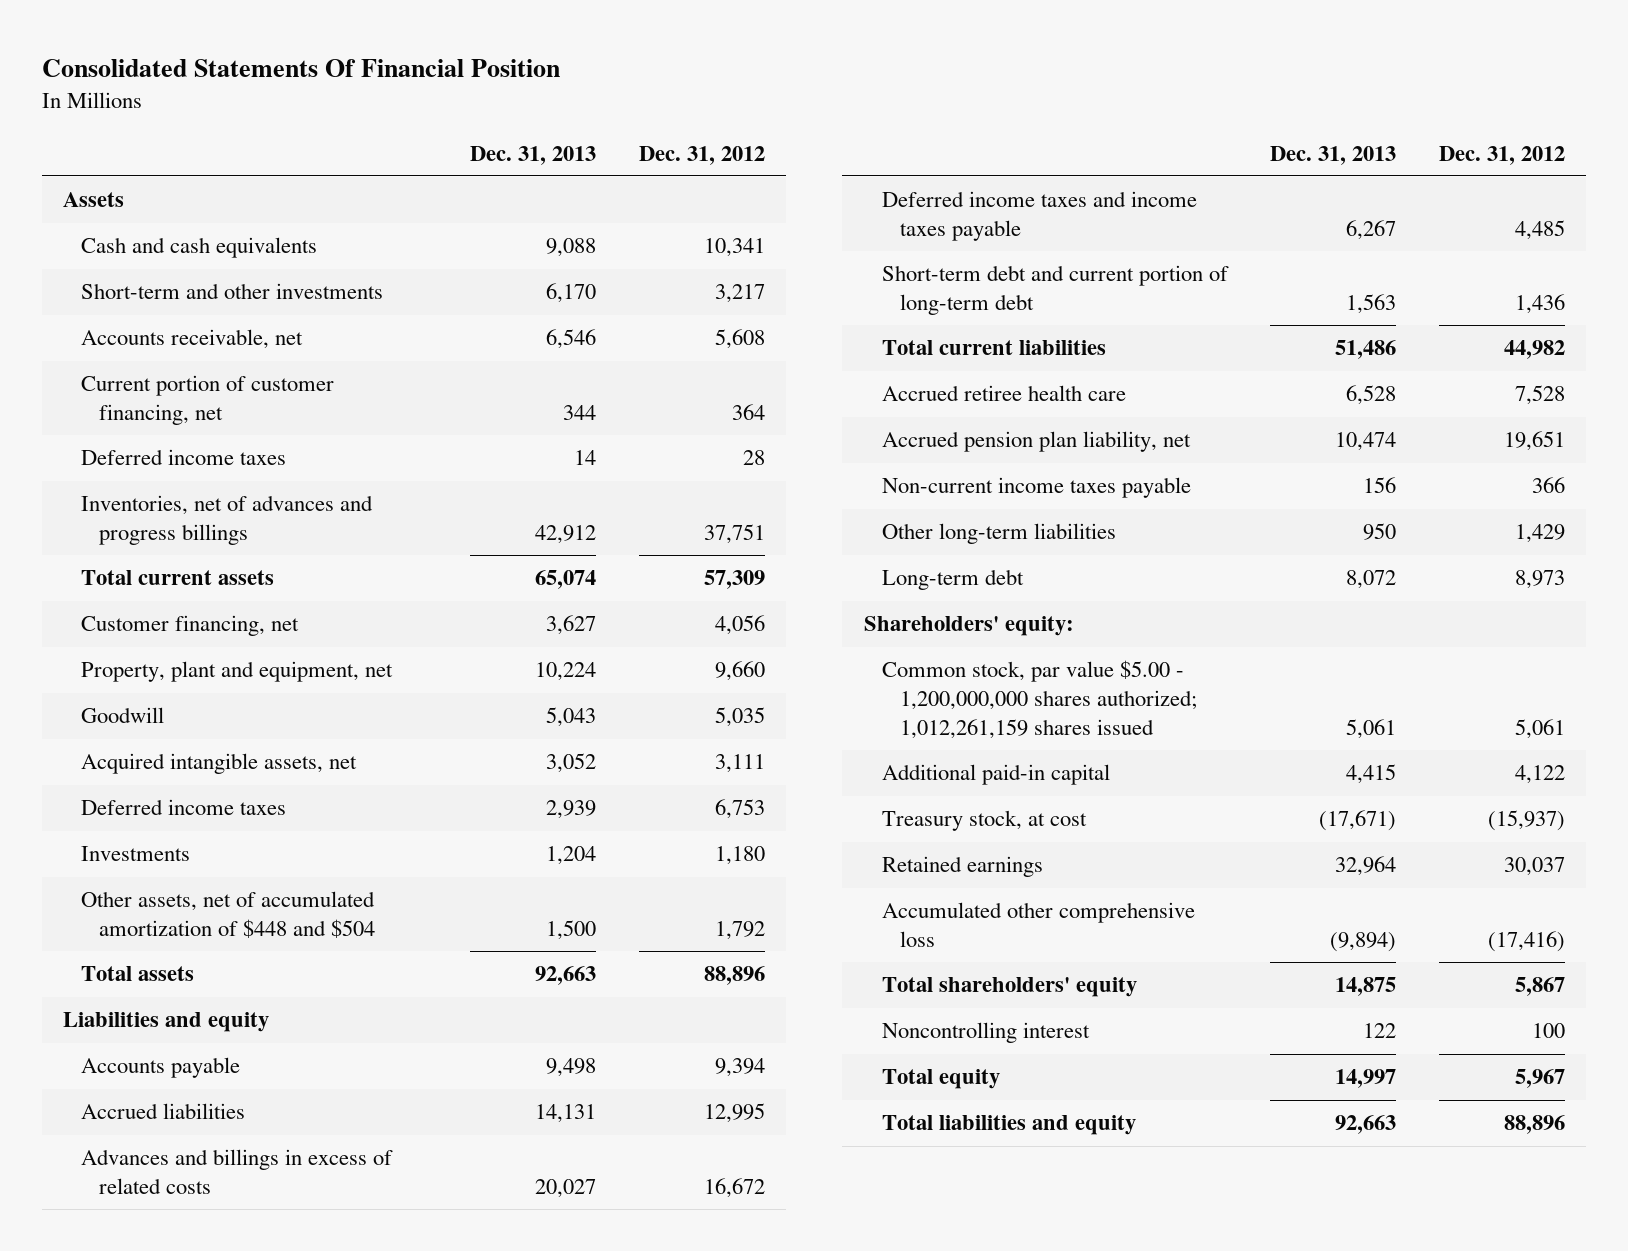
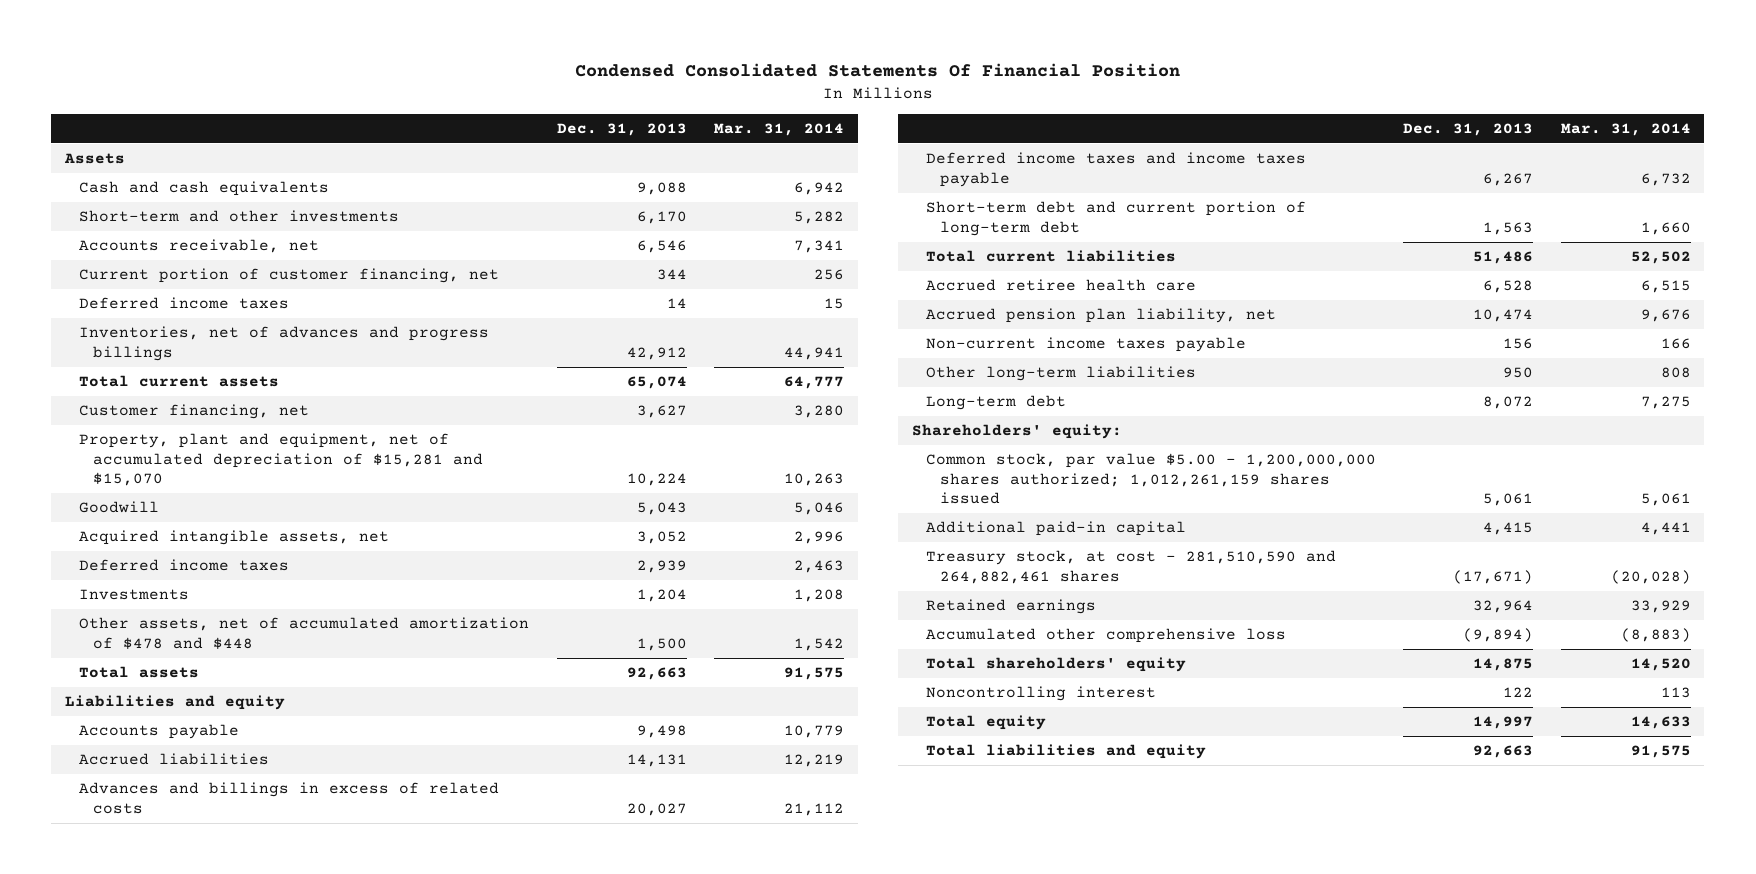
[41,59,560,78] Consolidated Statements Of Financial Position -> [574,63,1180,78] Condensed Consolidated Statements Of Financial Position
[638,145,765,165] Dec. 31, 2012 -> none
none -> [714,122,845,136] Mar. 31, 2014
[81,661,394,683] Property, plant and equipment, net -> [79,433,484,487] Property, plant and equipment, net of accumulated depreciation of $15,281 and $15,070
[81,891,376,938] Other assets, net of accumulated amortization of $448 and $504 -> [79,617,530,649] Other assets, net of accumulated amortization of $478 and $448
[881,810,1087,832] Treasury stock, at cost -> [925,550,1336,584] Treasury stock, at cost - 281,510,590 and 264,882,461 shares

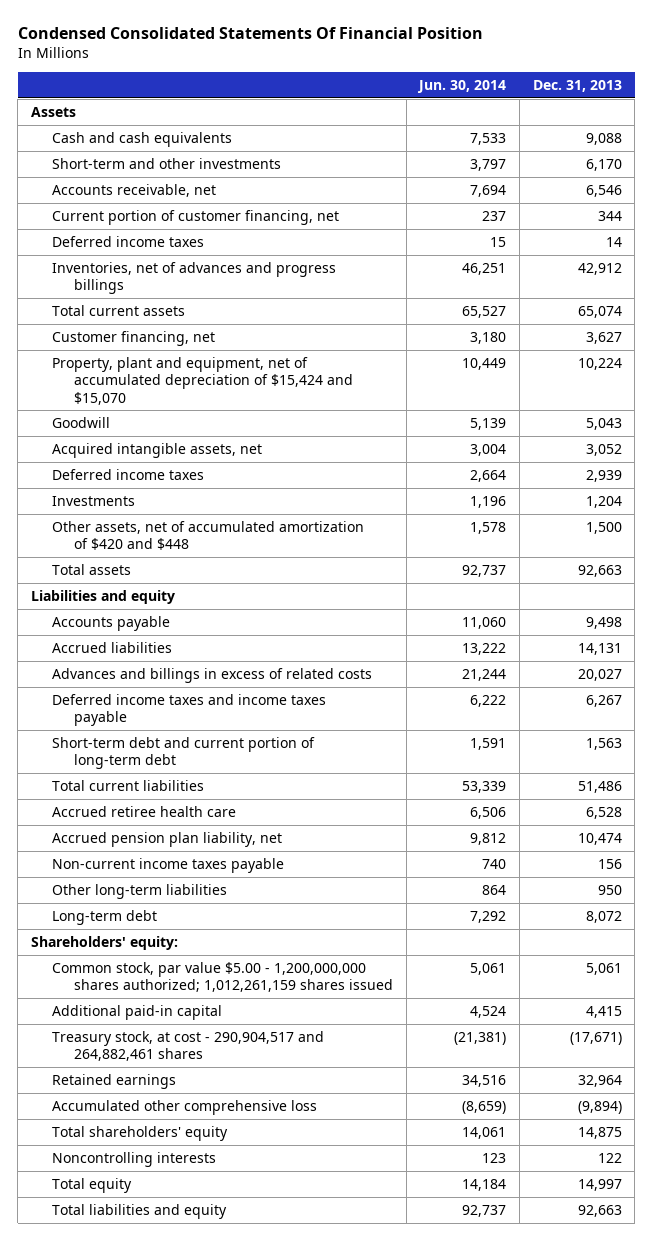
[714,122,845,136] Mar. 31, 2014 -> none
none -> [417,79,507,93] Jun. 30, 2014
[79,433,484,487] Property, plant and equipment, net of accumulated depreciation of $15,281 and $15,070 -> [52,356,353,405] Property, plant and equipment, net of accumulated depreciation of $15,424 and $15,070
[79,617,530,649] Other assets, net of accumulated amortization of $478 and $448 -> [52,520,365,551] Other assets, net of accumulated amortization of $420 and $448
[925,550,1336,584] Treasury stock, at cost - 281,510,590 and 264,882,461 shares -> [52,1030,325,1062] Treasury stock, at cost - 290,904,517 and 264,882,461 shares
[925,686,1156,702] Noncontrolling interest -> [52,1151,217,1167] Noncontrolling interests

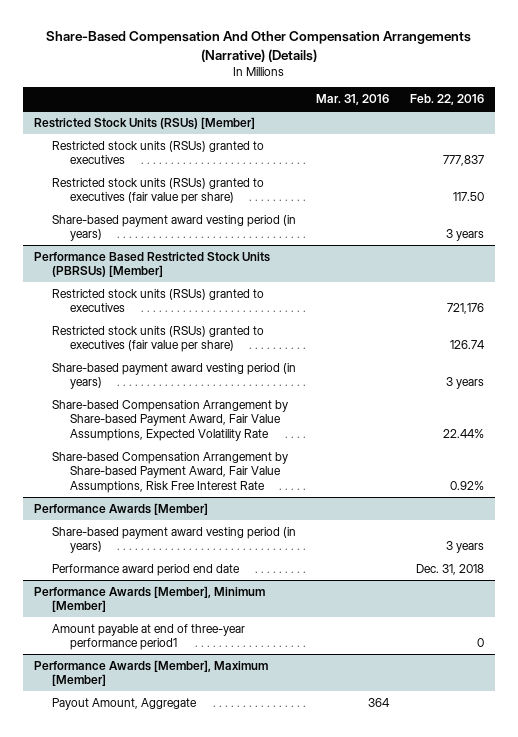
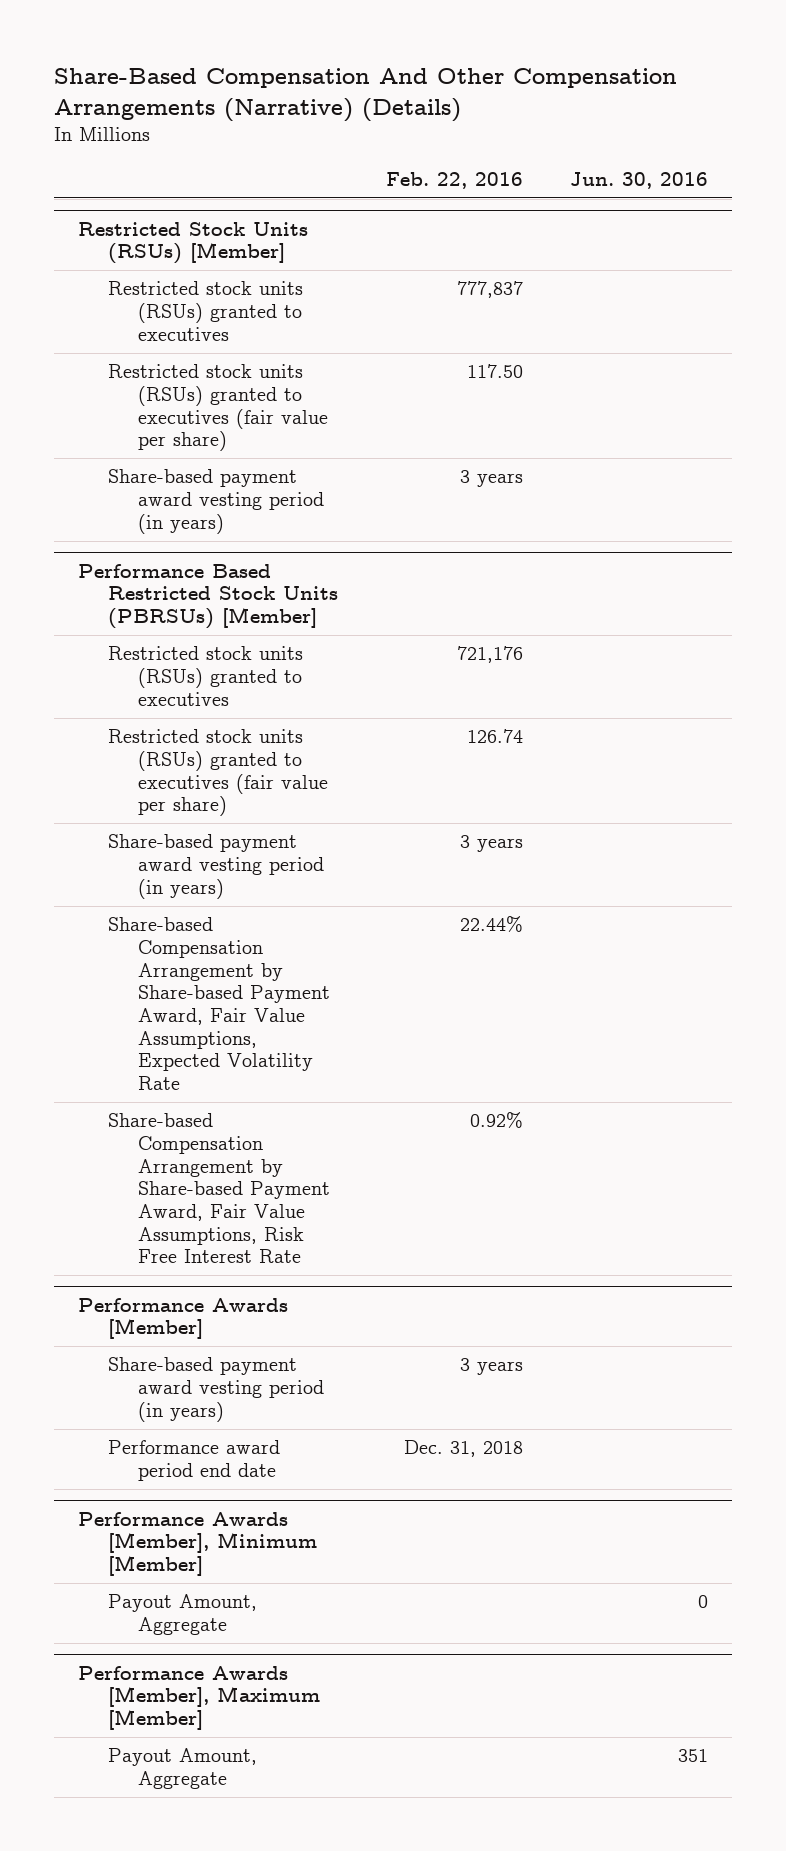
[316,94,390,106] Mar. 31, 2016 -> none
none -> [570,172,709,190] Jun. 30, 2016
[51,623,245,651] Amount payable at end of three-year performance period1 -> none
none -> [108,1594,258,1636] Payout Amount, Aggregate

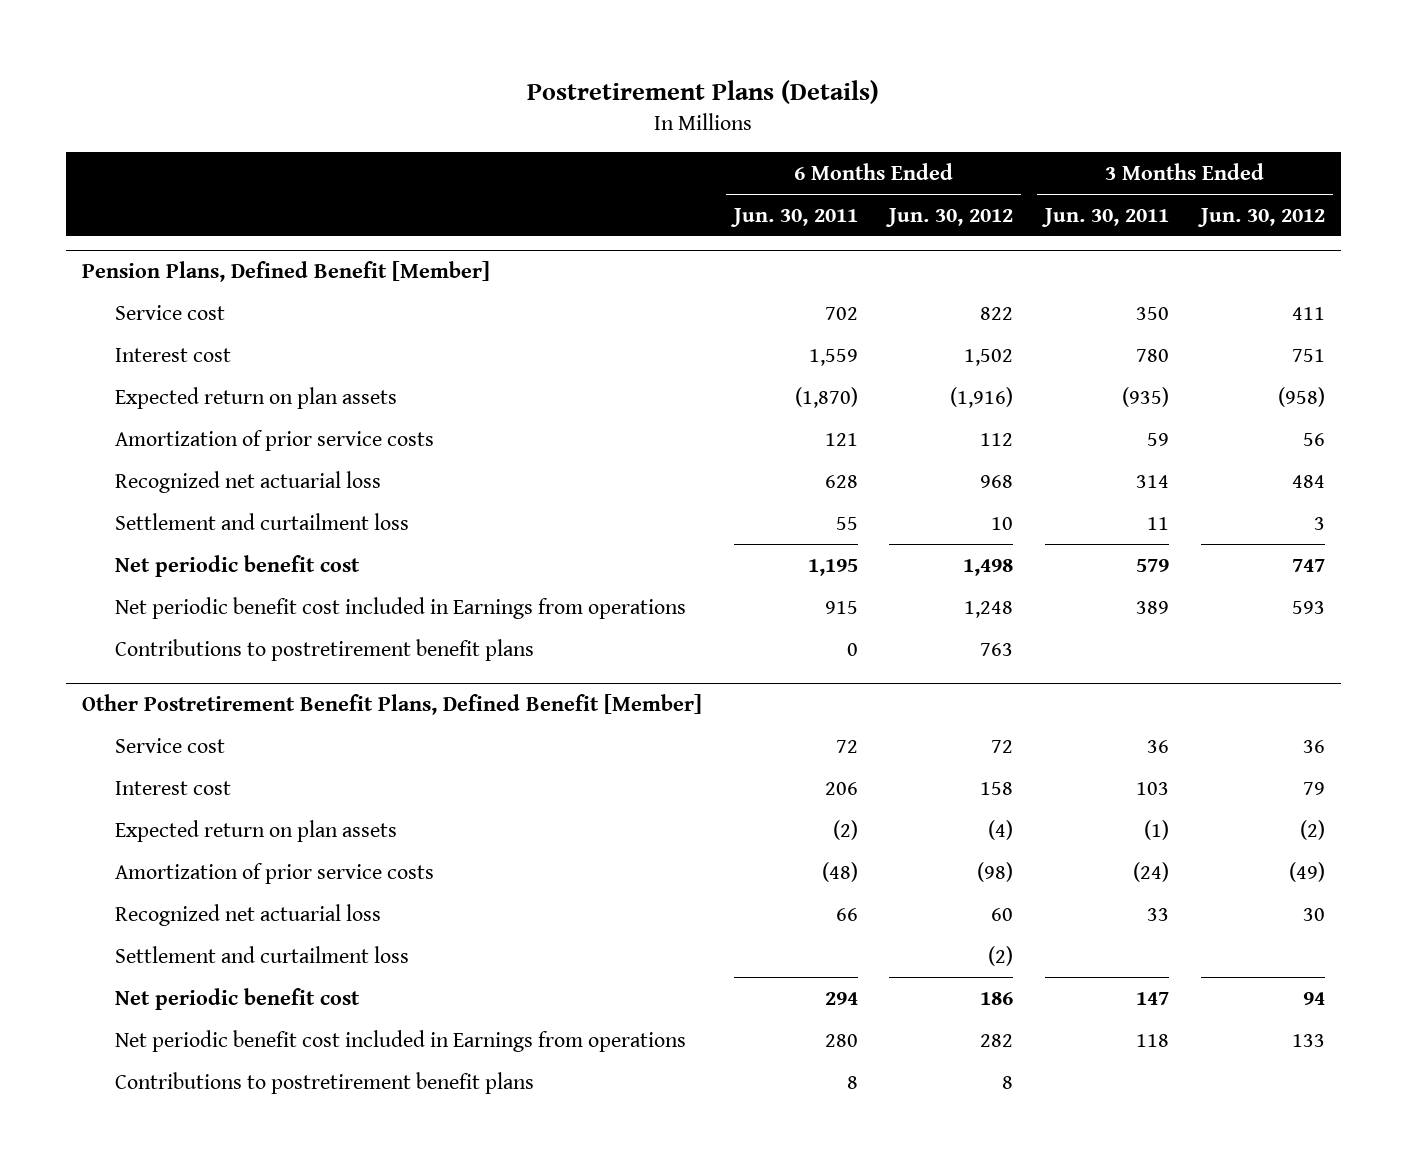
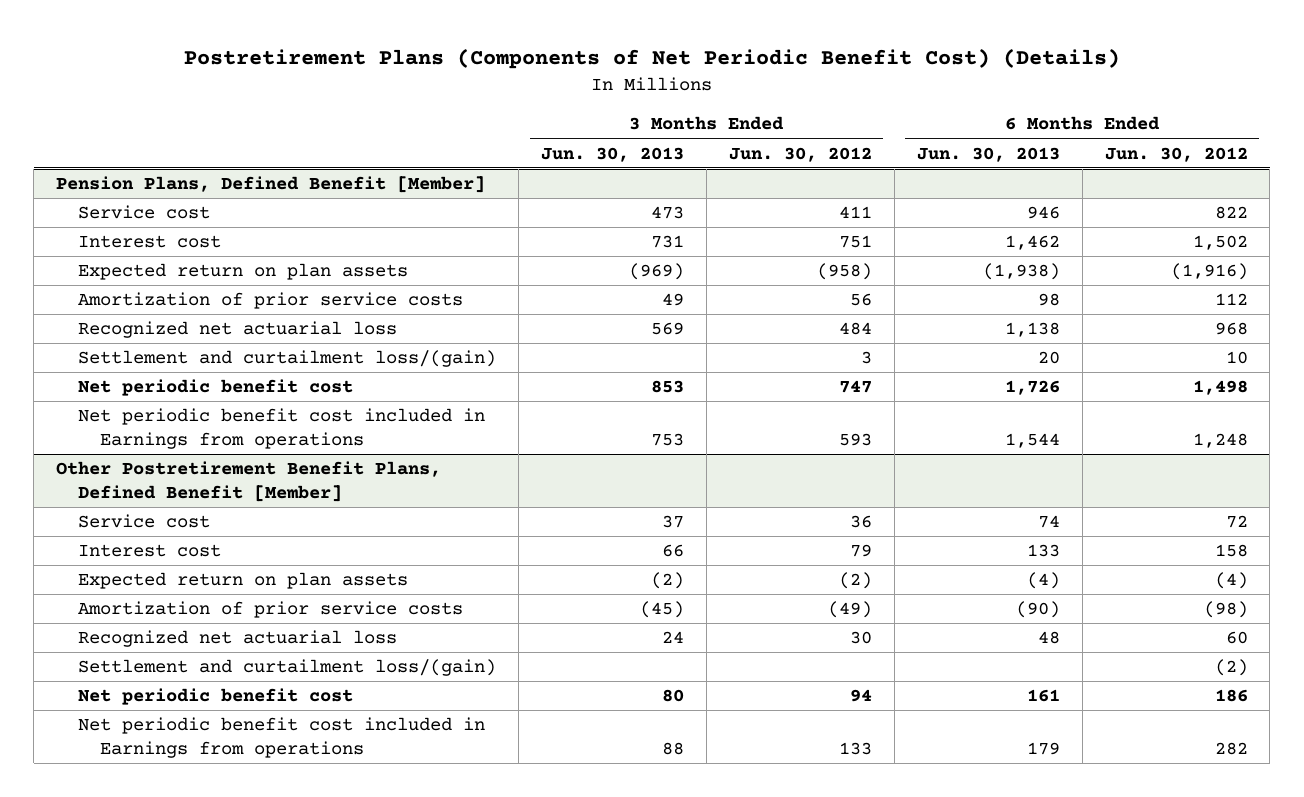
[527,80,880,105] Postretirement Plans (Details) -> [183,47,1120,69] Postretirement Plans (Components of Net Periodic Benefit Cost) (Details)
[729,207,858,227] Jun. 30, 2011 -> none
[1041,207,1170,227] Jun. 30, 2011 -> none
none -> [540,146,684,162] Jun. 30, 2013
none -> [916,146,1060,162] Jun. 30, 2013
[114,512,409,530] Settlement and curtailment loss -> [78,350,497,368] Settlement and curtailment loss/(gain)
[114,638,534,661] Contributions to postretirement benefit plans -> none
[114,945,409,963] Settlement and curtailment loss -> [78,659,497,677] Settlement and curtailment loss/(gain)
[114,1071,534,1094] Contributions to postretirement benefit plans -> none

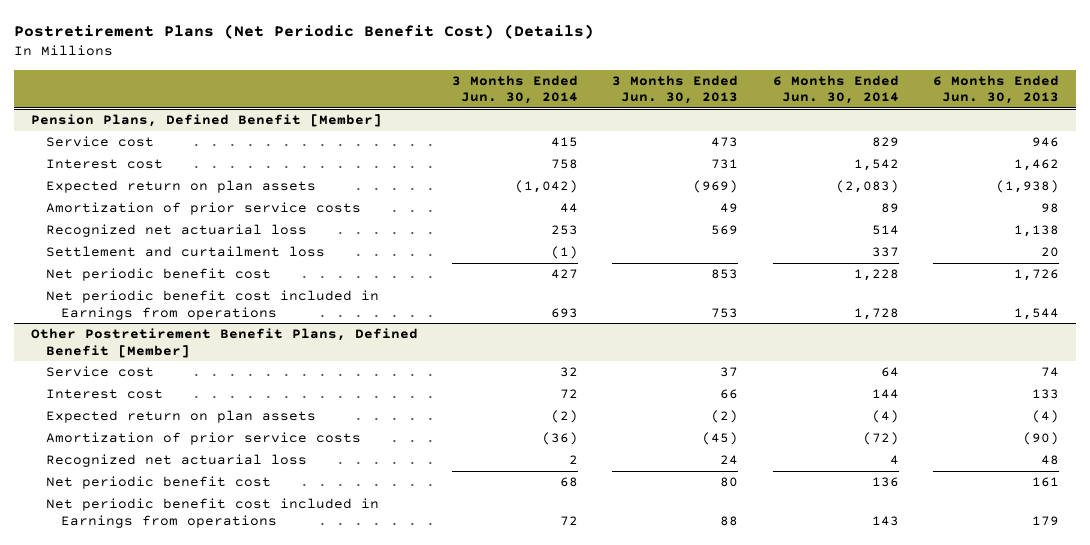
[183,47,1120,69] Postretirement Plans (Components of Net Periodic Benefit Cost) (Details) -> [13,24,594,40] Postretirement Plans (Net Periodic Benefit Cost) (Details)
[728,146,872,162] Jun. 30, 2012 -> none
[1104,146,1248,162] Jun. 30, 2012 -> none
none -> [452,74,579,105] 3 Months Ended Jun. 30, 2014
none -> [772,74,899,105] 6 Months Ended Jun. 30, 2014
[78,350,497,368] Settlement and curtailment loss/(gain) -> [45,246,325,258] Settlement and curtailment loss
[78,659,497,677] Settlement and curtailment loss/(gain) -> none

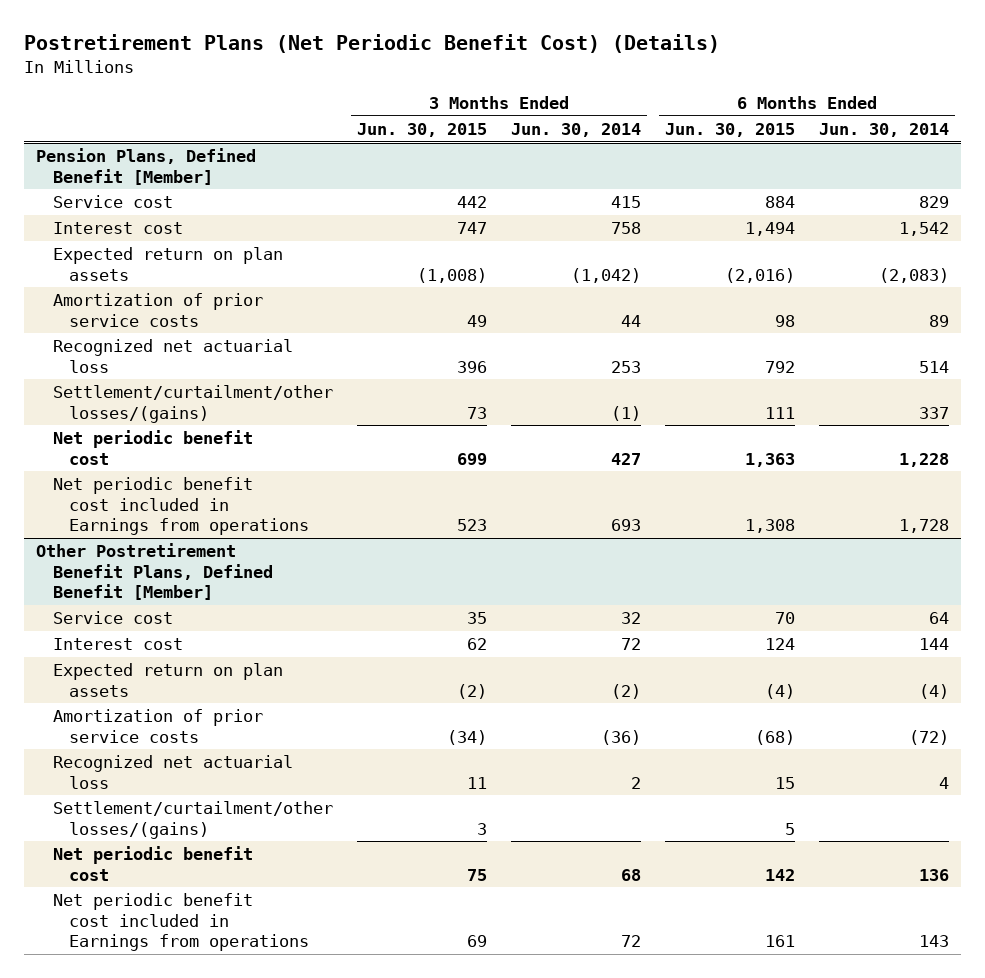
[612,74,739,105] 3 Months Ended Jun. 30, 2013 -> none
[932,74,1059,105] 6 Months Ended Jun. 30, 2013 -> none
none -> [356,123,487,138] Jun. 30, 2015
none -> [664,123,795,138] Jun. 30, 2015
[45,246,325,258] Settlement and curtailment loss -> [52,385,333,423] Settlement/curtailment/other losses/(gains)
none -> [52,801,333,839] Settlement/curtailment/other losses/(gains)

